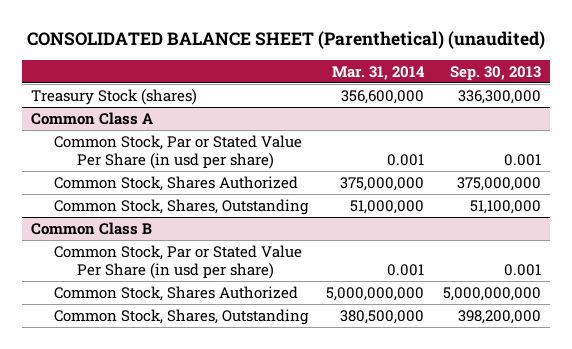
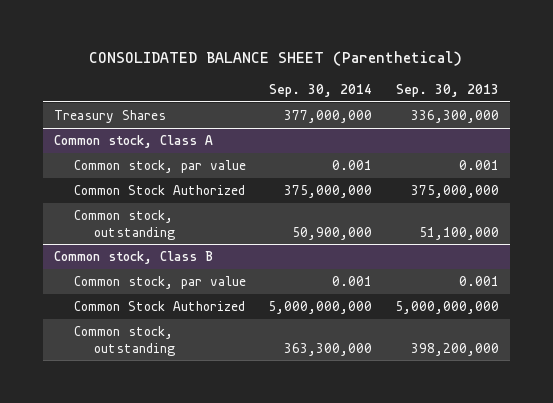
[26,31,545,50] CONSOLIDATED BALANCE SHEET (Parenthetical) (unaudited) -> [89,51,463,67] CONSOLIDATED BALANCE SHEET (Parenthetical)
[332,65,426,80] Mar. 31, 2014 -> none
none -> [269,83,373,97] Sep. 30, 2014
[30,88,197,105] Treasury Stock (shares) -> [53,110,166,124] Treasury Shares
[30,111,153,125] Common Class A -> [53,135,213,149] Common stock, Class A
[53,134,302,169] Common Stock, Par or Stated Value Per Share (in usd per share) -> [74,160,247,174] Common stock, par value
[53,175,298,191] Common Stock, Shares Authorized -> [74,185,246,196] Common Stock Authorized
[53,198,309,215] Common Stock, Shares, Outstanding -> [74,210,176,240] Common stock, outstanding
[30,221,152,235] Common Class B -> [53,251,213,265] Common stock, Class B
[53,244,302,279] Common Stock, Par or Stated Value Per Share (in usd per share) -> [74,276,247,290] Common stock, par value
[53,285,298,301] Common Stock, Shares Authorized -> [74,301,246,312] Common Stock Authorized
[53,308,309,325] Common Stock, Shares, Outstanding -> [74,326,176,356] Common stock, outstanding

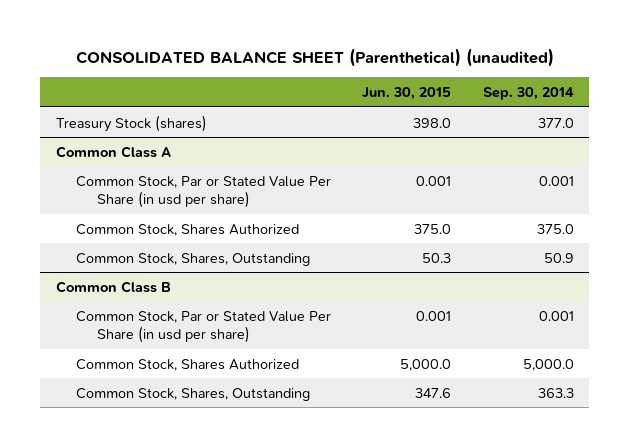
[89,51,463,67] CONSOLIDATED BALANCE SHEET (Parenthetical) -> [75,47,554,67] CONSOLIDATED BALANCE SHEET (Parenthetical) (unaudited)
[395,83,499,97] Sep. 30, 2013 -> none
none -> [362,86,452,100] Jun. 30, 2015
[53,110,166,124] Treasury Shares -> [55,114,207,132] Treasury Stock (shares)
[284,110,373,124] 377,000,000 -> [537,117,574,128] 377.0
[53,135,213,149] Common stock, Class A -> [55,145,171,158] Common Class A
[74,160,247,174] Common stock, par value -> [76,175,332,209] Common Stock, Par or Stated Value Per Share (in usd per share)
[74,185,246,196] Common Stock Authorized -> [76,223,300,236] Common Stock, Shares Authorized
[284,185,373,199] 375,000,000 -> [536,223,574,234] 375.0
[74,210,176,240] Common stock, outstanding -> [76,252,311,266] Common Stock, Shares, Outstanding
[292,226,373,240] 50,900,000 -> [543,252,574,263] 50.9
[53,251,213,265] Common stock, Class B -> [55,280,171,293] Common Class B
[74,276,247,290] Common stock, par value -> [76,310,332,344] Common Stock, Par or Stated Value Per Share (in usd per share)
[74,301,246,312] Common Stock Authorized -> [76,358,300,371] Common Stock, Shares Authorized
[268,301,373,315] 5,000,000,000 -> [522,358,574,371] 5,000.0
[74,326,176,356] Common stock, outstanding -> [76,387,311,401] Common Stock, Shares, Outstanding
[284,342,373,356] 363,300,000 -> [537,387,574,398] 363.3

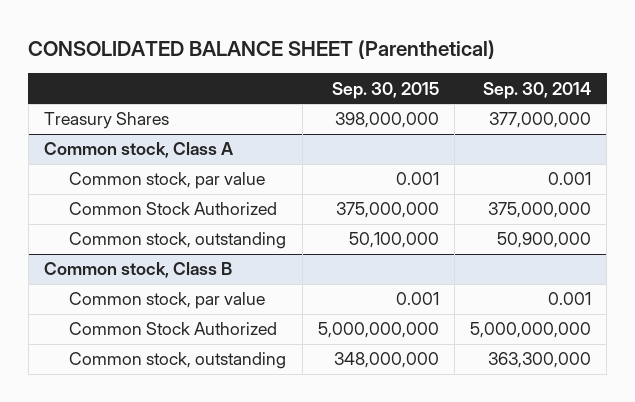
[75,47,554,67] CONSOLIDATED BALANCE SHEET (Parenthetical) (unaudited) -> [28,39,496,59] CONSOLIDATED BALANCE SHEET (Parenthetical)
[362,86,452,100] Jun. 30, 2015 -> none
none -> [331,81,439,99] Sep. 30, 2015
[55,114,207,132] Treasury Stock (shares) -> [44,112,170,130] Treasury Shares
[537,117,574,128] 377.0 -> [488,112,591,129] 377,000,000
[55,145,171,158] Common Class A -> [44,142,235,159] Common stock, Class A
[76,175,332,209] Common Stock, Par or Stated Value Per Share (in usd per share) -> [69,172,266,190] Common stock, par value
[76,223,300,236] Common Stock, Shares Authorized -> [69,202,278,216] Common Stock Authorized
[536,223,574,234] 375.0 -> [487,202,591,219] 375,000,000
[76,252,311,266] Common Stock, Shares, Outstanding -> [69,232,287,250] Common stock, outstanding
[543,252,574,263] 50.9 -> [496,232,591,249] 50,900,000
[55,280,171,293] Common Class B -> [44,262,233,279] Common stock, Class B
[76,310,332,344] Common Stock, Par or Stated Value Per Share (in usd per share) -> [69,292,266,310] Common stock, par value
[76,358,300,371] Common Stock, Shares Authorized -> [69,322,278,336] Common Stock Authorized
[522,358,574,371] 5,000.0 -> [469,322,591,339] 5,000,000,000
[76,387,311,401] Common Stock, Shares, Outstanding -> [69,352,287,370] Common stock, outstanding
[537,387,574,398] 363.3 -> [487,352,591,369] 363,300,000

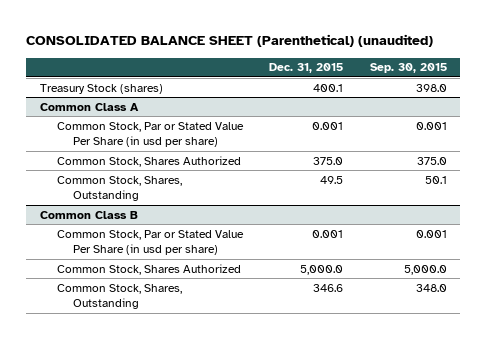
[28,39,496,59] CONSOLIDATED BALANCE SHEET (Parenthetical) -> [26,34,434,48] CONSOLIDATED BALANCE SHEET (Parenthetical) (unaudited)
[482,81,591,99] Sep. 30, 2014 -> none
none -> [269,63,344,74] Dec. 31, 2015
[44,112,170,130] Treasury Shares -> [39,83,163,94] Treasury Stock (shares)
[334,112,439,129] 398,000,000 -> [415,83,447,92] 398.0
[44,142,235,159] Common stock, Class A -> [39,102,139,111] Common Class A
[69,172,266,190] Common stock, par value -> [56,121,244,148] Common Stock, Par or Stated Value Per Share (in usd per share)
[69,202,278,216] Common Stock Authorized -> [56,155,241,167] Common Stock, Shares Authorized
[335,202,439,219] 375,000,000 -> [416,156,447,165] 375.0
[69,232,287,250] Common stock, outstanding -> [56,175,182,202] Common Stock, Shares, Outstanding
[348,232,439,249] 50,100,000 -> [424,175,447,184] 50.1
[44,262,233,279] Common stock, Class B -> [39,210,138,219] Common Class B
[69,292,266,310] Common stock, par value -> [56,229,244,256] Common Stock, Par or Stated Value Per Share (in usd per share)
[69,322,278,336] Common Stock Authorized -> [56,263,241,275] Common Stock, Shares Authorized
[317,322,439,339] 5,000,000,000 -> [403,264,447,275] 5,000.0
[69,352,287,370] Common stock, outstanding -> [56,283,182,310] Common Stock, Shares, Outstanding
[333,352,439,369] 348,000,000 -> [415,283,447,292] 348.0

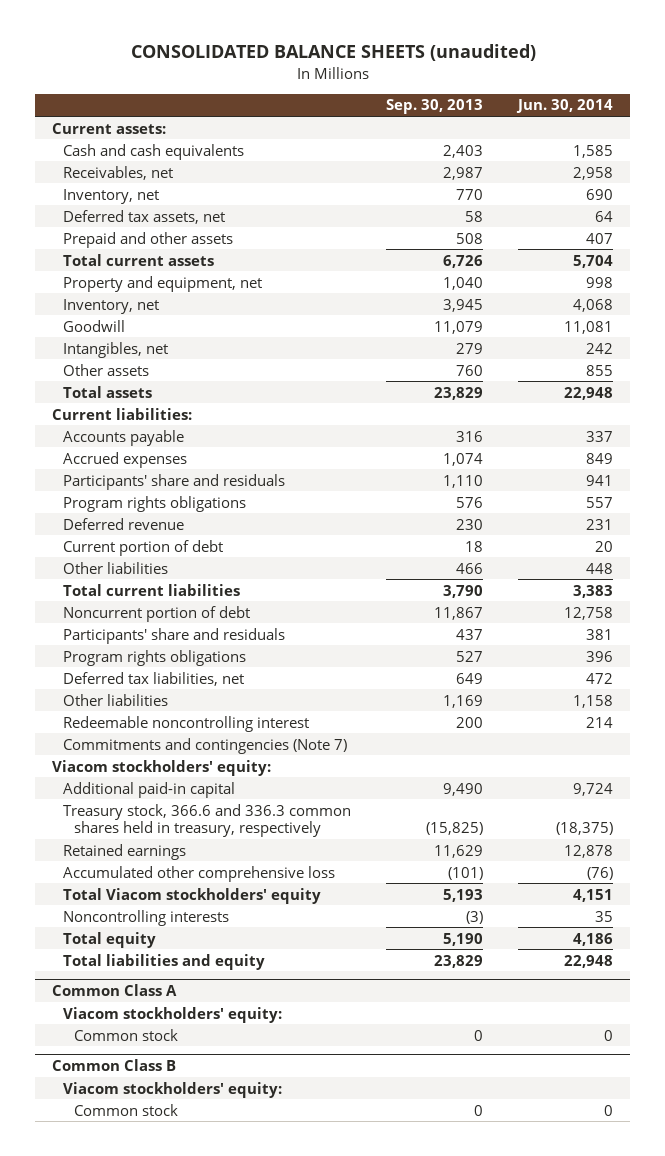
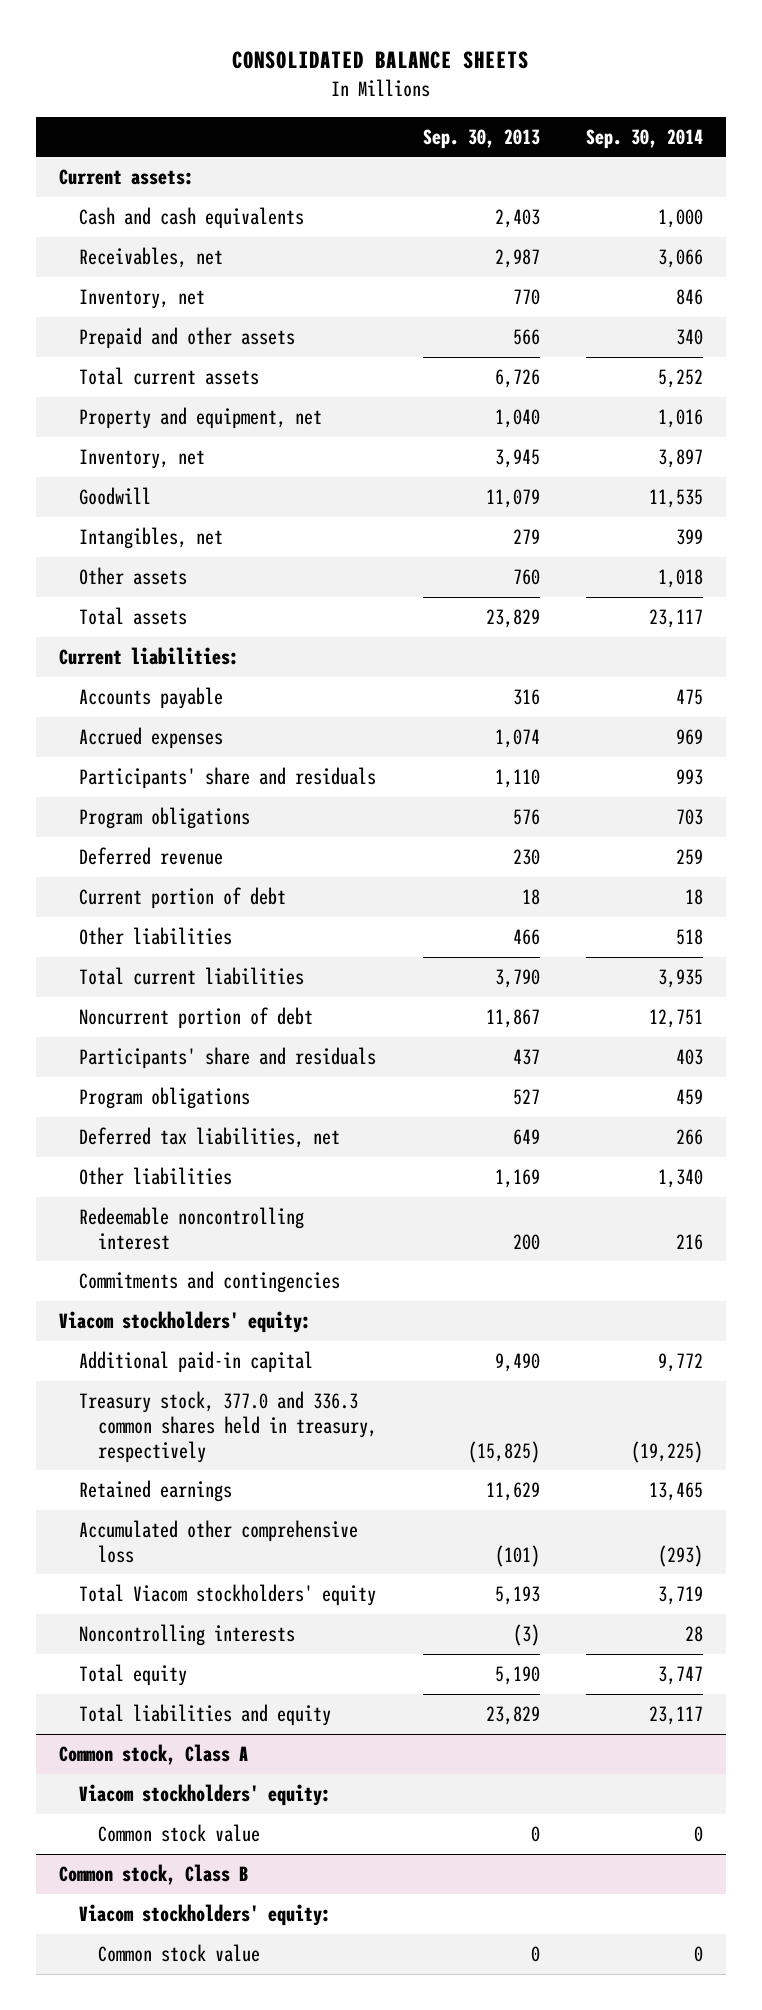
[130,44,536,62] CONSOLIDATED BALANCE SHEETS (unaudited) -> [232,51,530,70] CONSOLIDATED BALANCE SHEETS
[515,99,613,114] Jun. 30, 2014 -> none
none -> [586,128,704,149] Sep. 30, 2014
[63,209,226,224] Deferred tax assets, net -> none
[456,232,484,244] 508 -> [513,329,541,346] 566
[63,495,247,512] Program rights obligations -> [78,807,250,830] Program obligations
[63,649,247,666] Program rights obligations -> [78,1087,250,1110] Program obligations
[63,737,348,754] Commitments and contingencies (Note 7) -> [78,1271,340,1294] Commitments and contingencies
[63,803,352,838] Treasury stock, 366.6 and 336.3 common shares held in treasury, respectively -> [78,1391,378,1463] Treasury stock, 377.0 and 336.3 common shares held in treasury, respectively
[52,984,178,997] Common Class A -> [59,1744,249,1766] Common stock, Class A
[74,1028,179,1041] Common stock -> [98,1824,261,1843] Common stock value
[52,1059,177,1072] Common Class B -> [59,1864,249,1886] Common stock, Class B
[74,1103,179,1116] Common stock -> [98,1944,261,1963] Common stock value

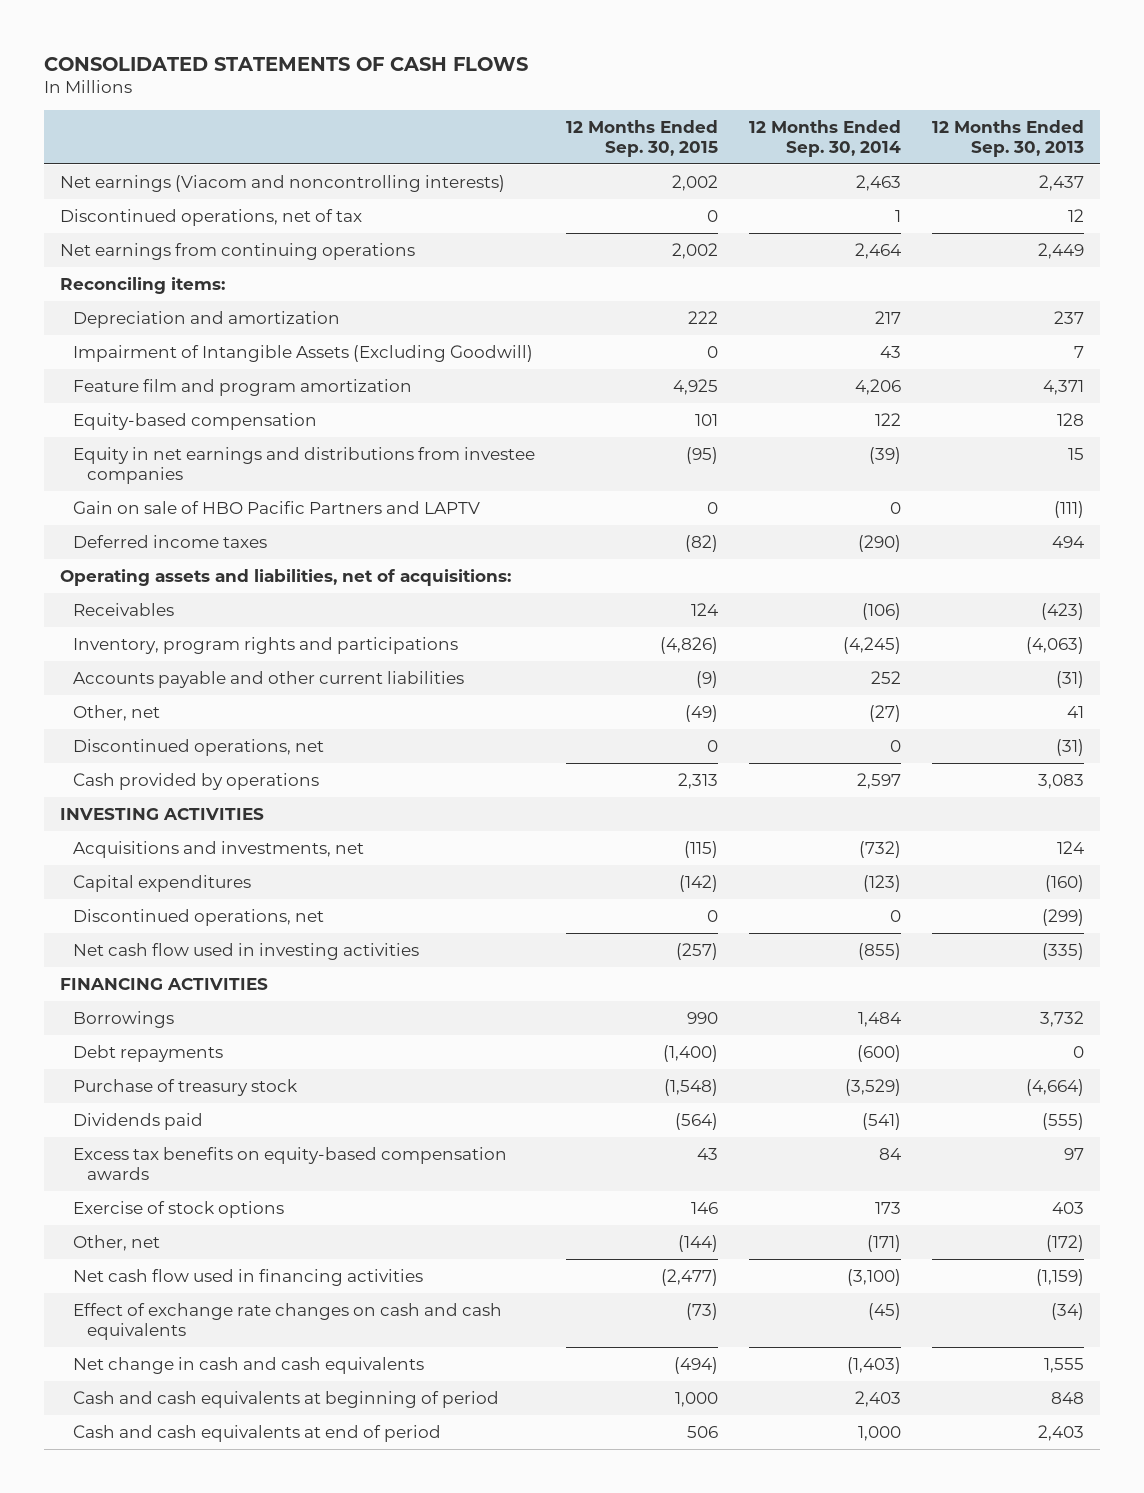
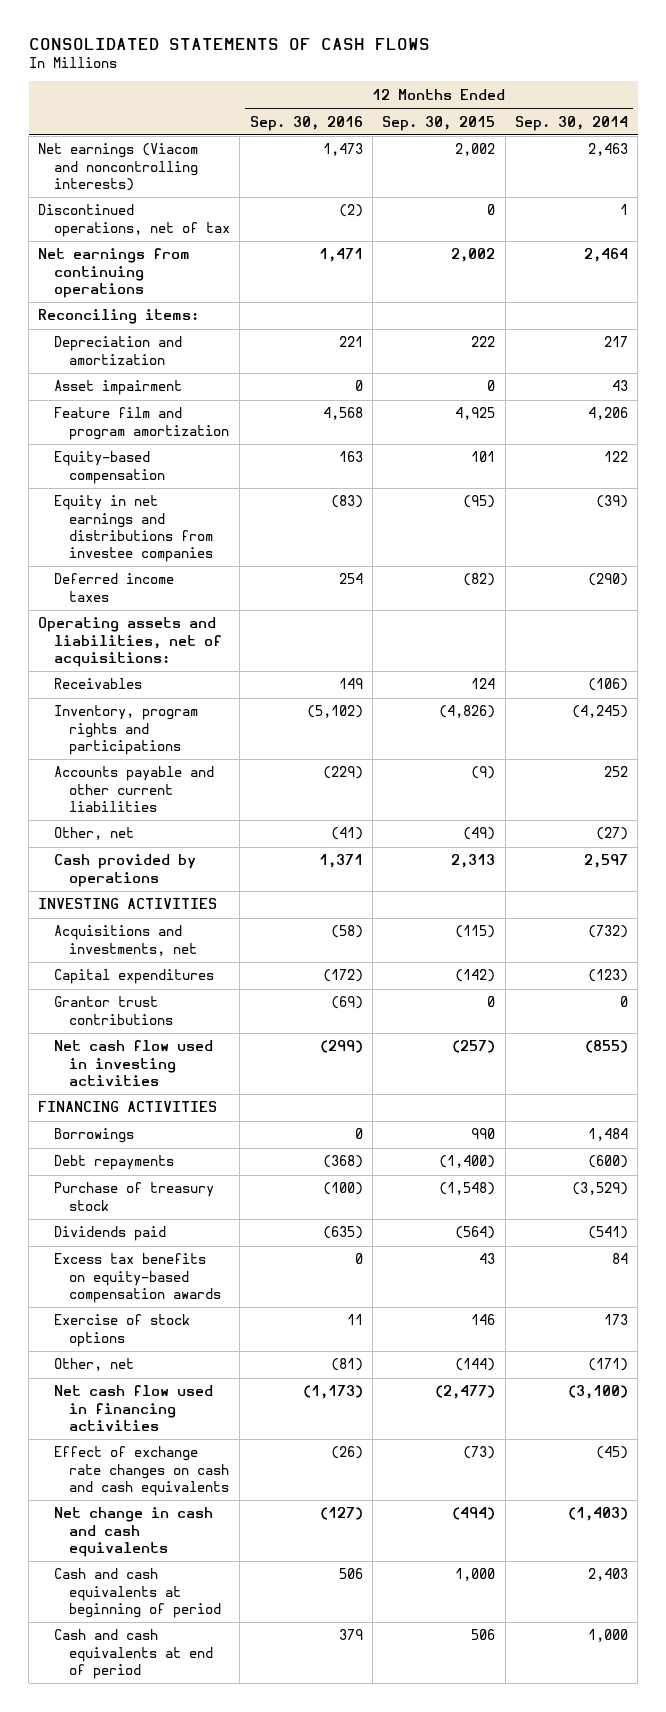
[932,119,1085,158] 12 Months Ended Sep. 30, 2013 -> none
none -> [249,115,363,131] Sep. 30, 2016
[73,344,534,362] Impairment of Intangible Assets (Excluding Goodwill) -> [53,380,182,396] Asset impairment
[73,500,481,514] Gain on sale of HBO Pacific Partners and LAPTV -> none
[73,738,325,756] Discontinued operations, net -> none
[73,908,325,926] Discontinued operations, net -> none
none -> [53,996,174,1025] Grantor trust contributions

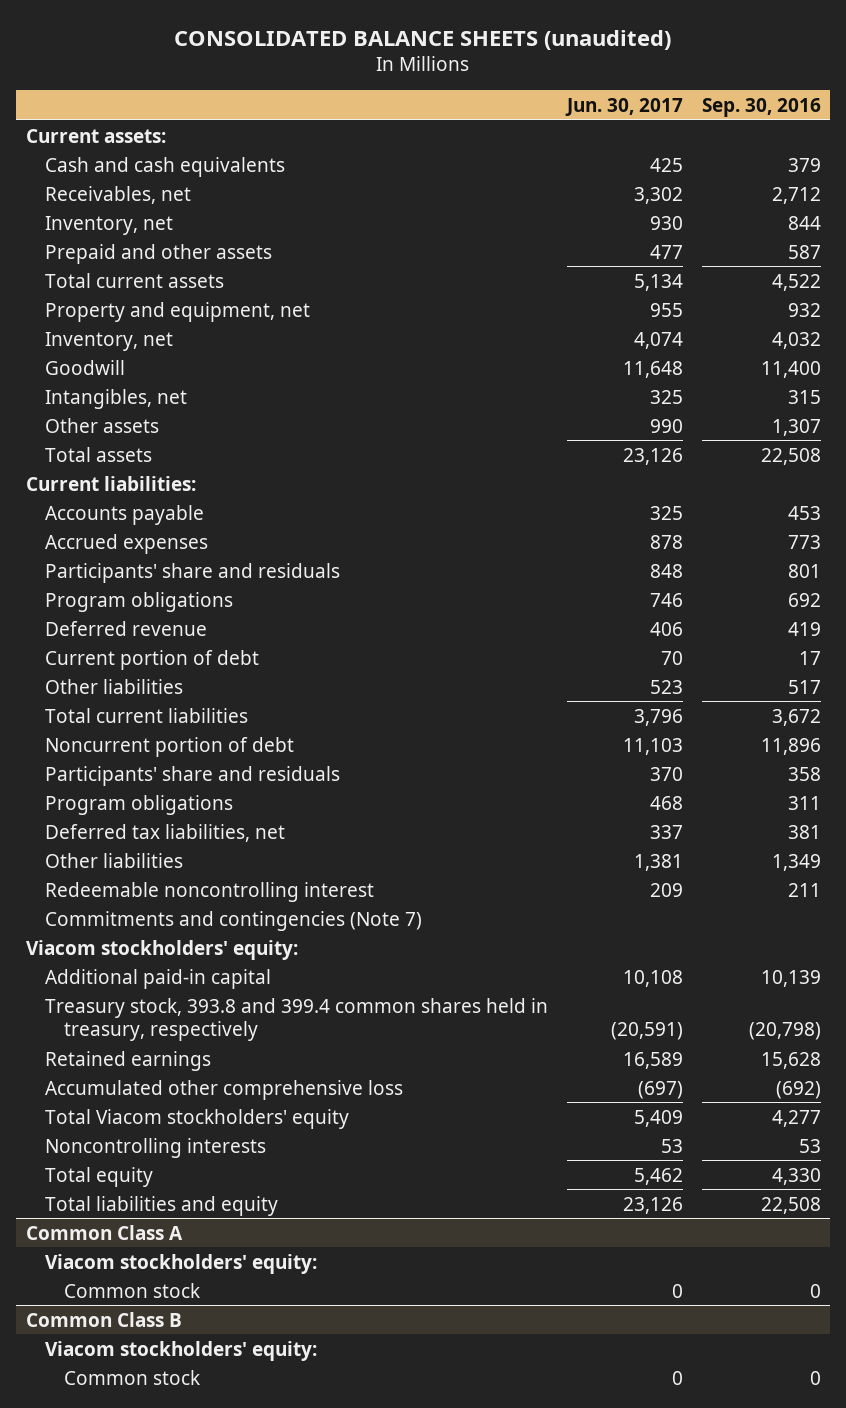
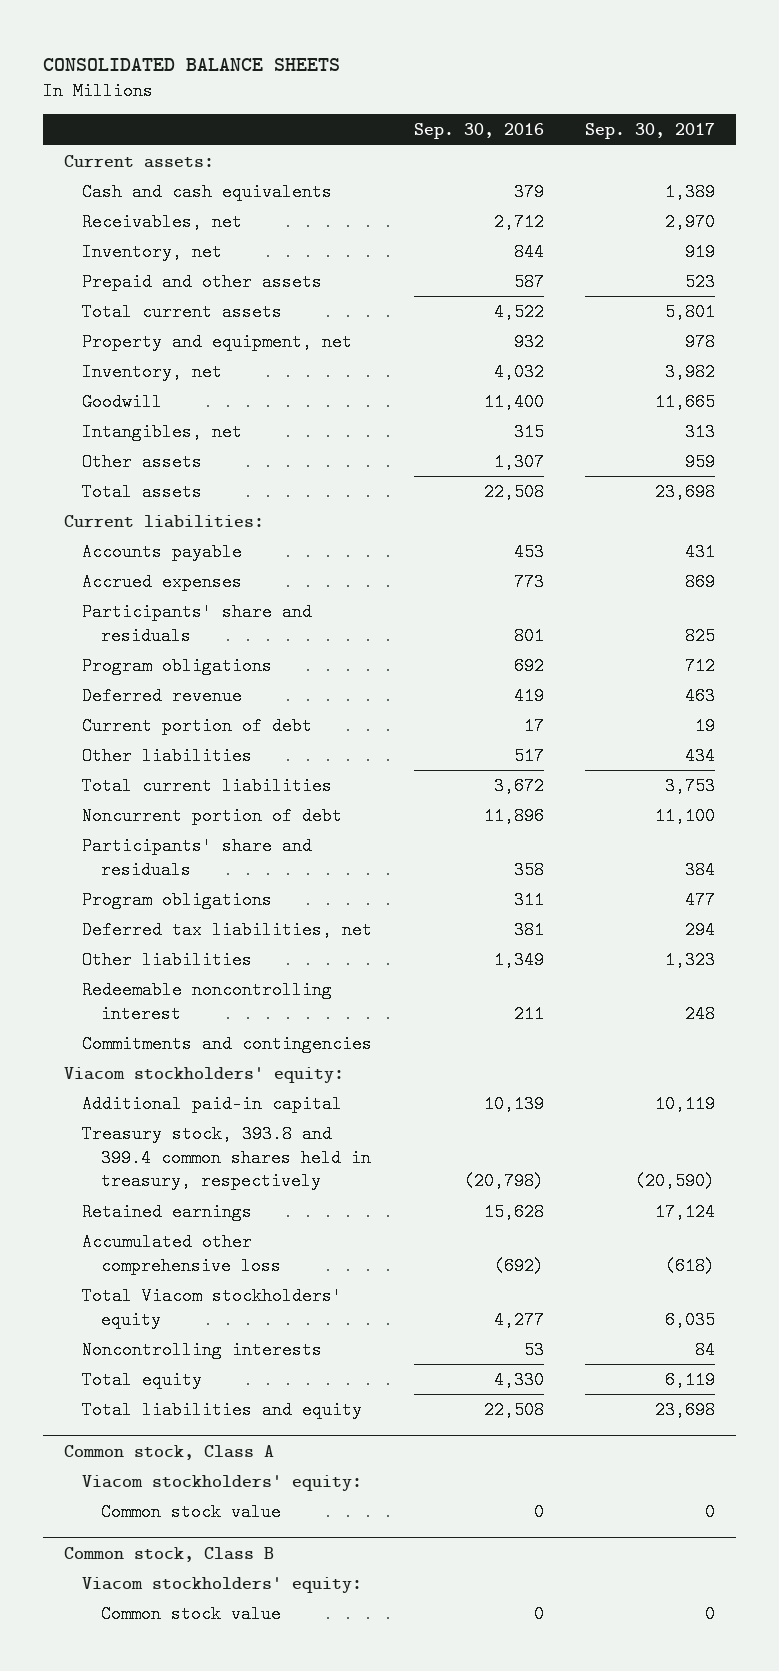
[174,29,672,50] CONSOLIDATED BALANCE SHEETS (unaudited) -> [42,58,340,72] CONSOLIDATED BALANCE SHEETS
[564,97,683,116] Jun. 30, 2017 -> none
none -> [585,123,716,140] Sep. 30, 2017
[44,910,422,931] Commitments and contingencies (Note 7) -> [82,1034,373,1053] Commitments and contingencies
[25,1224,183,1240] Common Class A -> [63,1444,274,1460] Common stock, Class A
[63,1282,200,1298] Common stock -> [100,1502,281,1521] Common stock value
[25,1311,182,1327] Common Class B -> [63,1546,274,1562] Common stock, Class B
[63,1369,200,1385] Common stock -> [100,1604,281,1623] Common stock value

